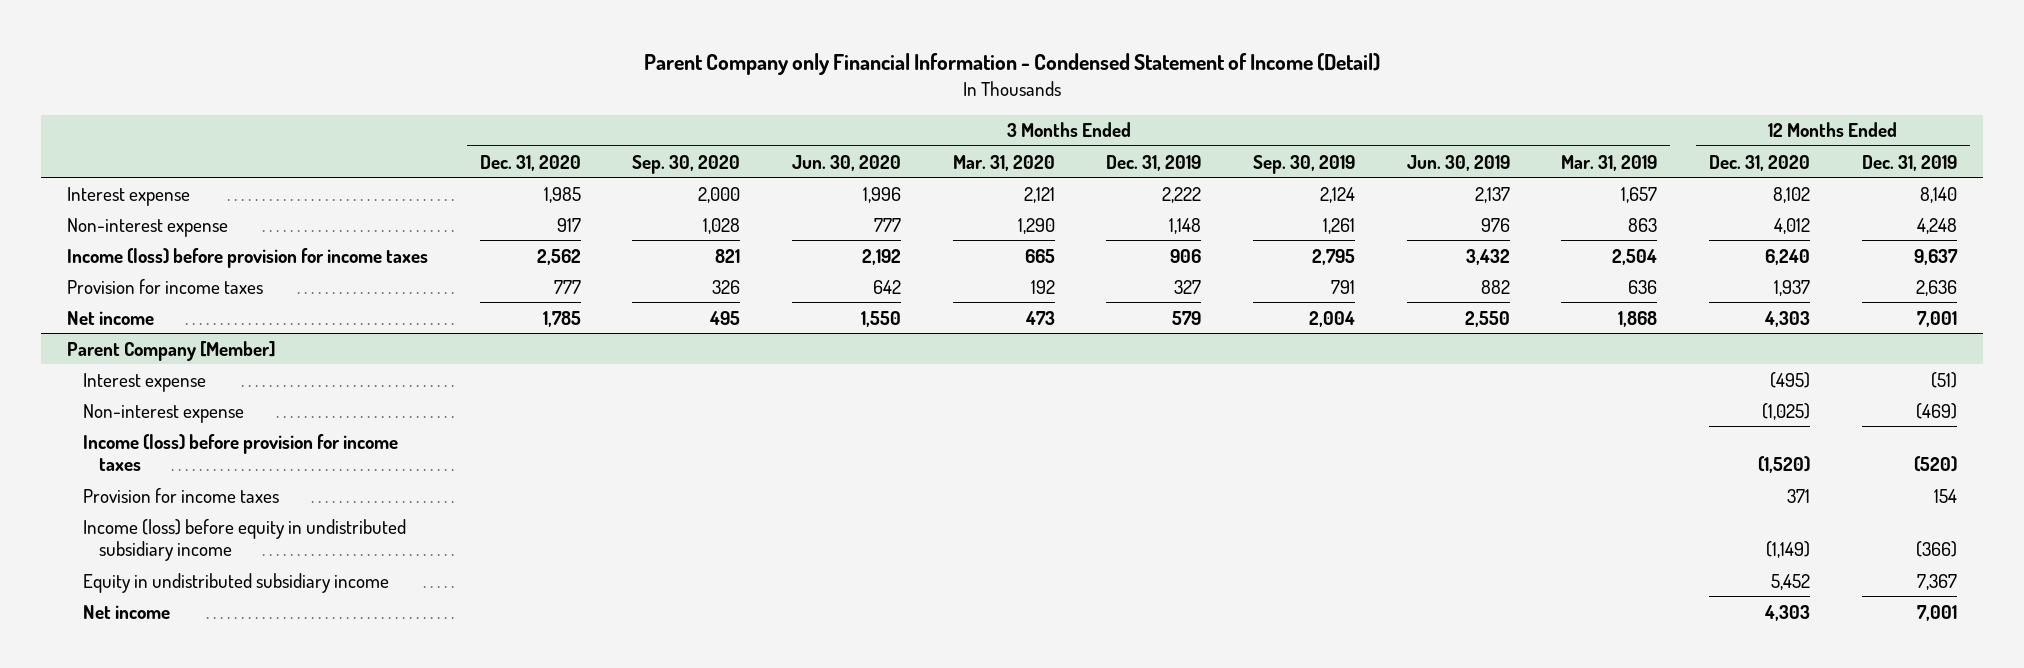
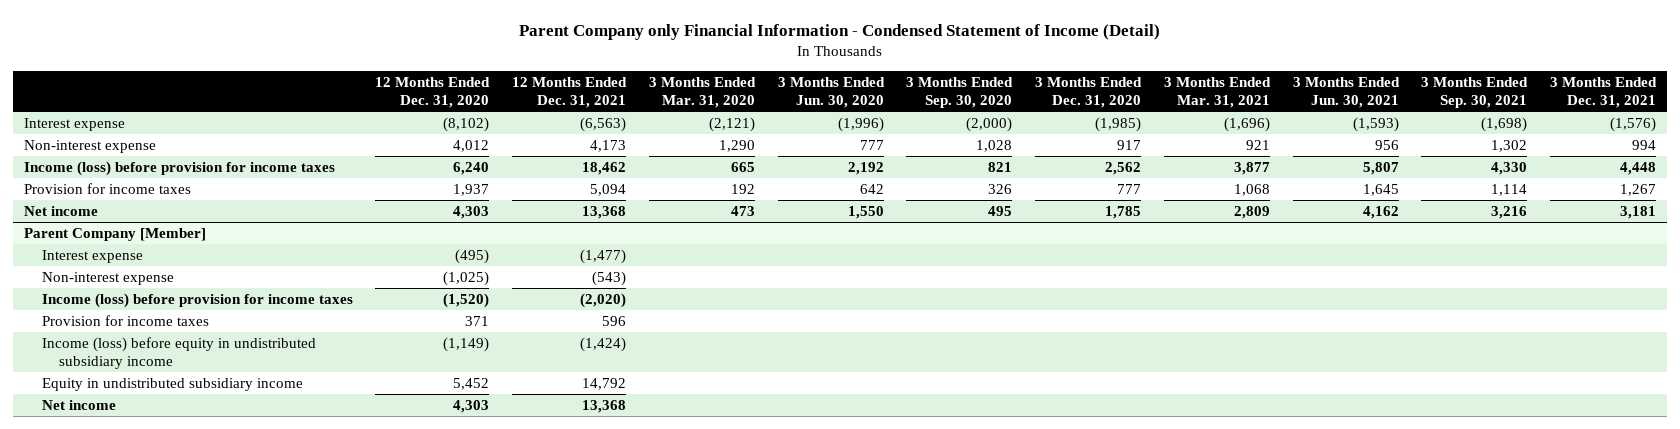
[1106,154,1202,171] Dec. 31, 2019 -> none
[1253,154,1356,174] Sep. 30, 2019 -> none
[1406,154,1510,171] Jun. 30, 2019 -> none
[1561,154,1658,171] Mar. 31, 2019 -> none
[1861,154,1957,171] Dec. 31, 2019 -> none
none -> [512,77,628,108] 12 Months Ended Dec. 31, 2021
none -> [1163,77,1271,108] 3 Months Ended Mar. 31, 2021
none -> [1292,77,1400,108] 3 Months Ended Jun. 30, 2021
none -> [1421,77,1529,108] 3 Months Ended Sep. 30, 2021
none -> [1550,77,1658,108] 3 Months Ended Dec. 31, 2021
[543,186,581,203] 1,985 -> [1095,117,1142,133] (1,985)
[698,186,741,203] 2,000 -> [966,117,1013,133] (2,000)
[863,186,902,203] 1,996 -> [837,117,884,133] (1,996)
[1023,186,1055,203] 2,121 -> [708,117,755,133] (2,121)
[1773,186,1811,203] 8,102 -> [443,117,490,133] (8,102)

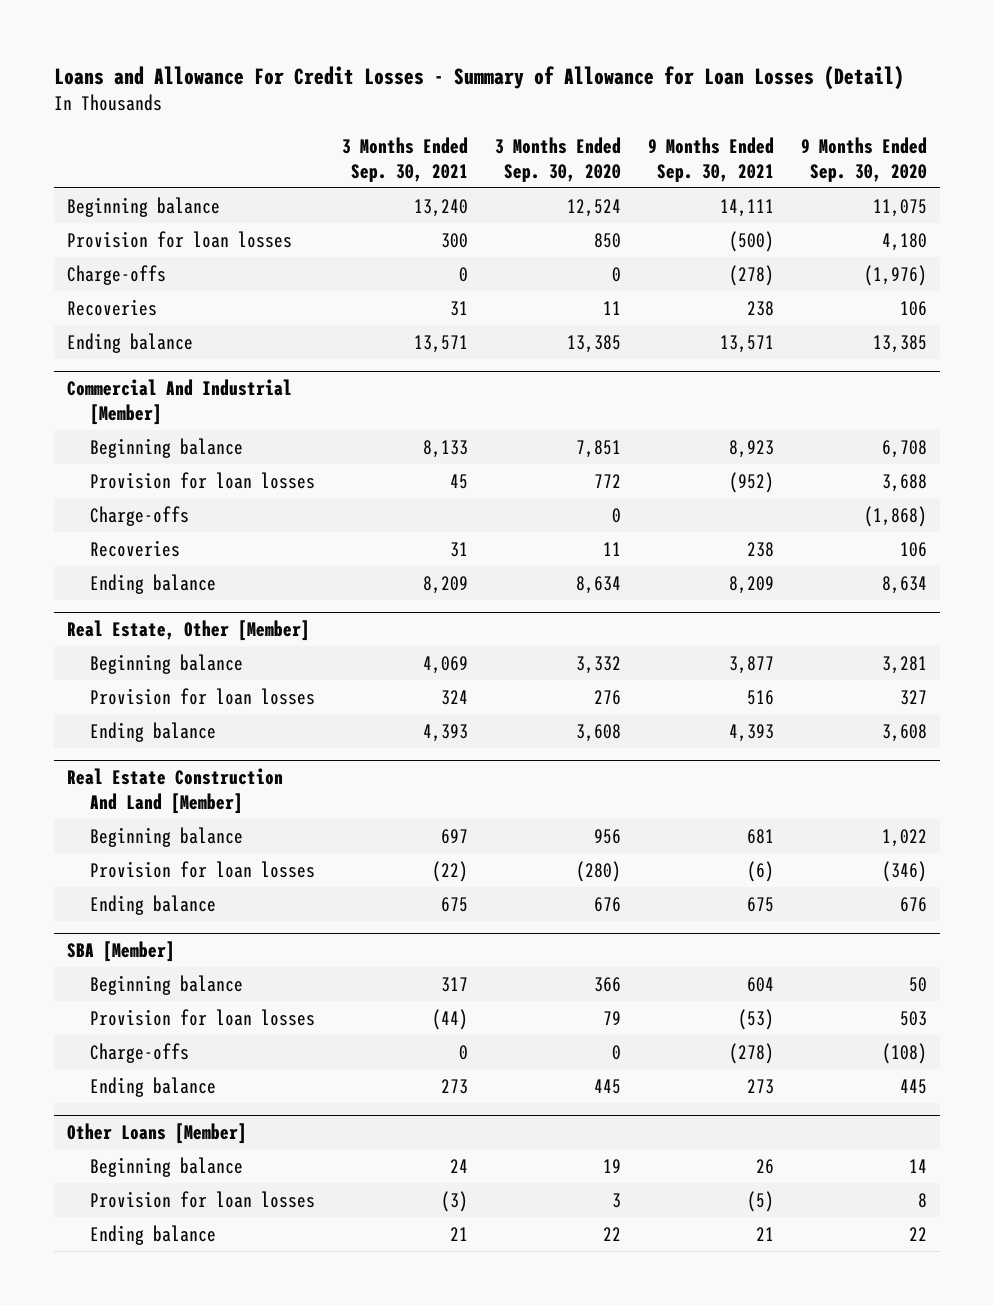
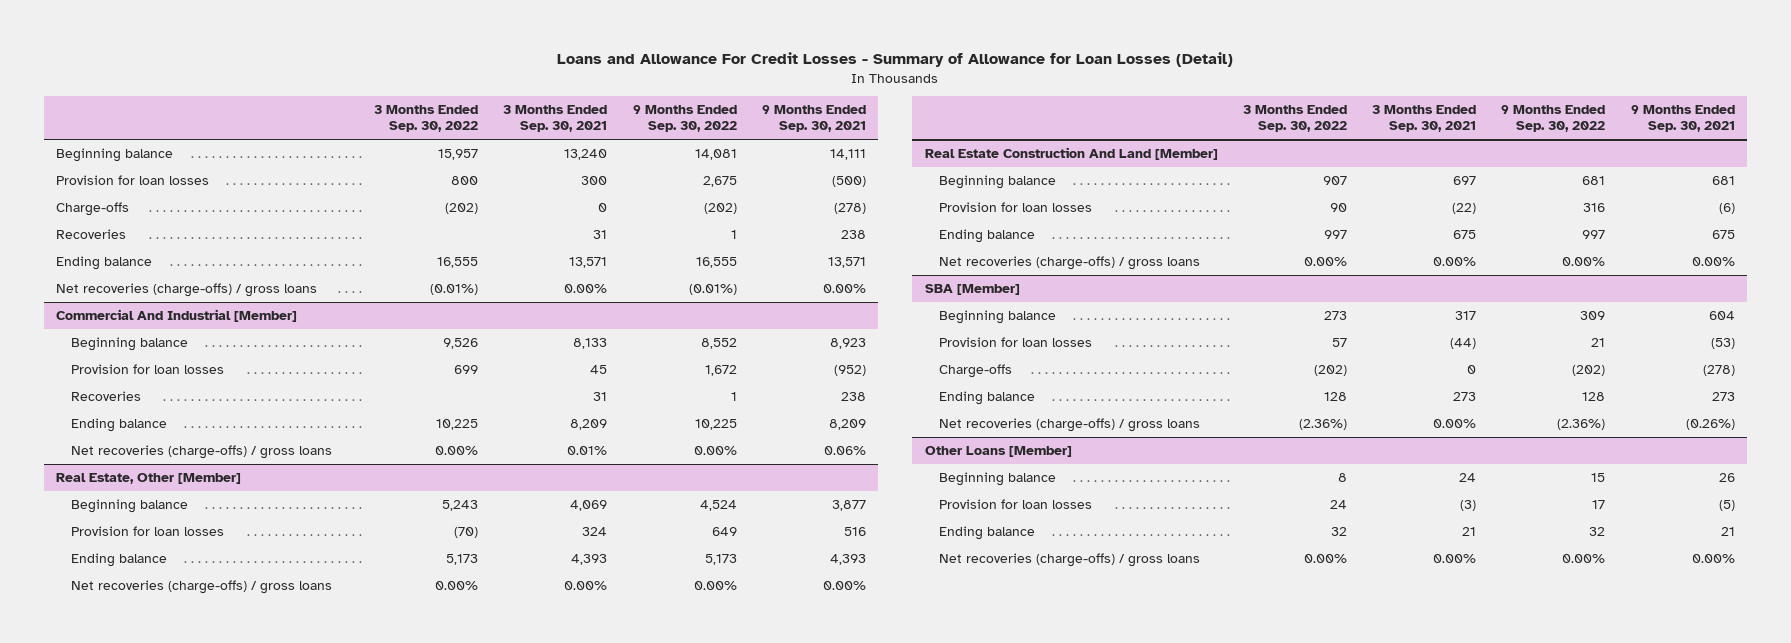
[494,136,621,182] 3 Months Ended Sep. 30, 2020 -> none
[800,136,927,182] 9 Months Ended Sep. 30, 2020 -> none
none -> [374,105,479,133] 3 Months Ended Sep. 30, 2022
none -> [632,105,737,133] 9 Months Ended Sep. 30, 2022
none -> [56,282,318,297] Net recoveries (charge-offs) / gross loans
[89,505,189,526] Charge-offs -> none
none -> [70,444,332,459] Net recoveries (charge-offs) / gross loans
none -> [70,579,332,594] Net recoveries (charge-offs) / gross loans
none -> [939,255,1201,270] Net recoveries (charge-offs) / gross loans
none -> [939,417,1201,432] Net recoveries (charge-offs) / gross loans
none -> [939,552,1201,567] Net recoveries (charge-offs) / gross loans

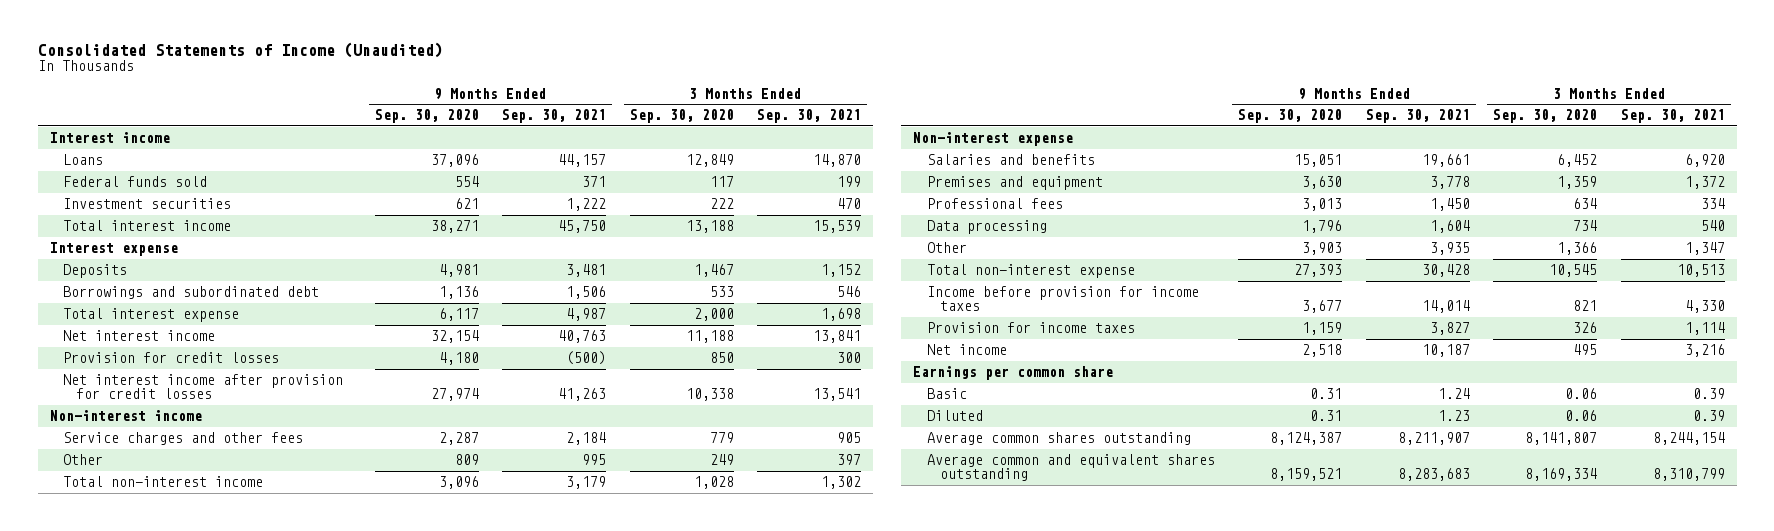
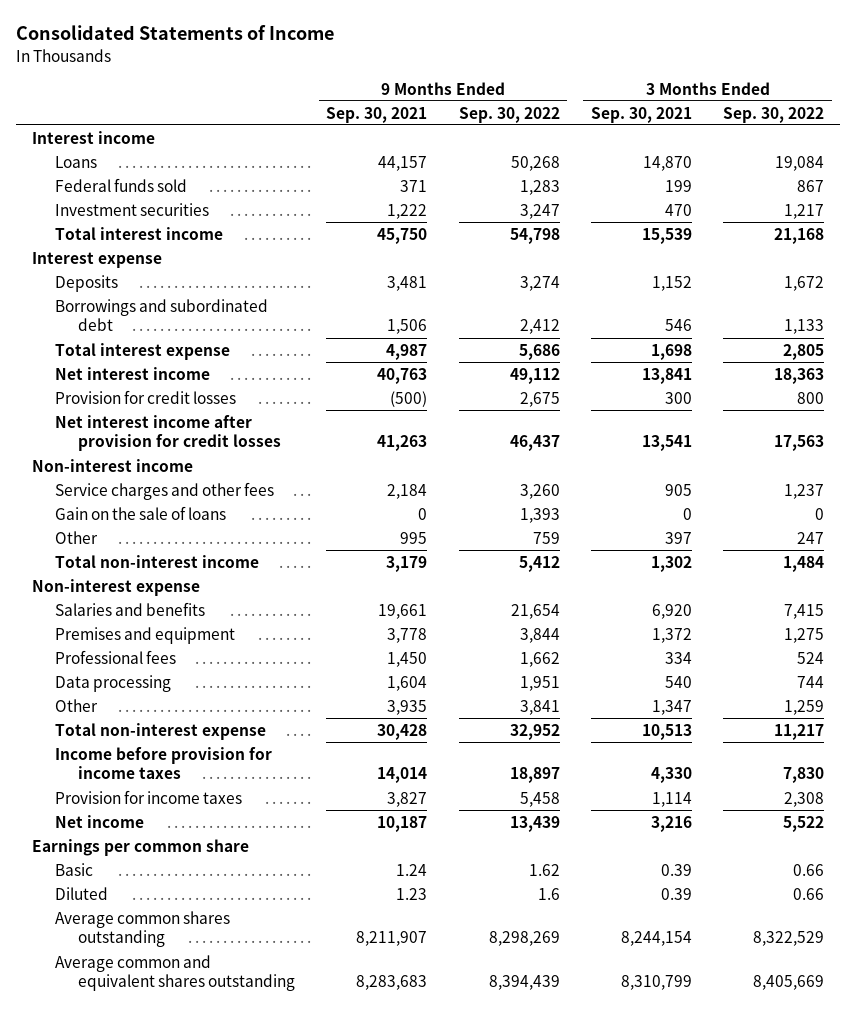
[37,41,443,58] Consolidated Statements of Income (Unaudited) -> [15,25,334,41] Consolidated Statements of Income
[374,109,479,124] Sep. 30, 2020 -> none
[629,109,734,124] Sep. 30, 2020 -> none
none -> [458,106,560,123] Sep. 30, 2022
none -> [723,106,825,123] Sep. 30, 2022
none -> [54,505,226,520] Gain on the sale of loans

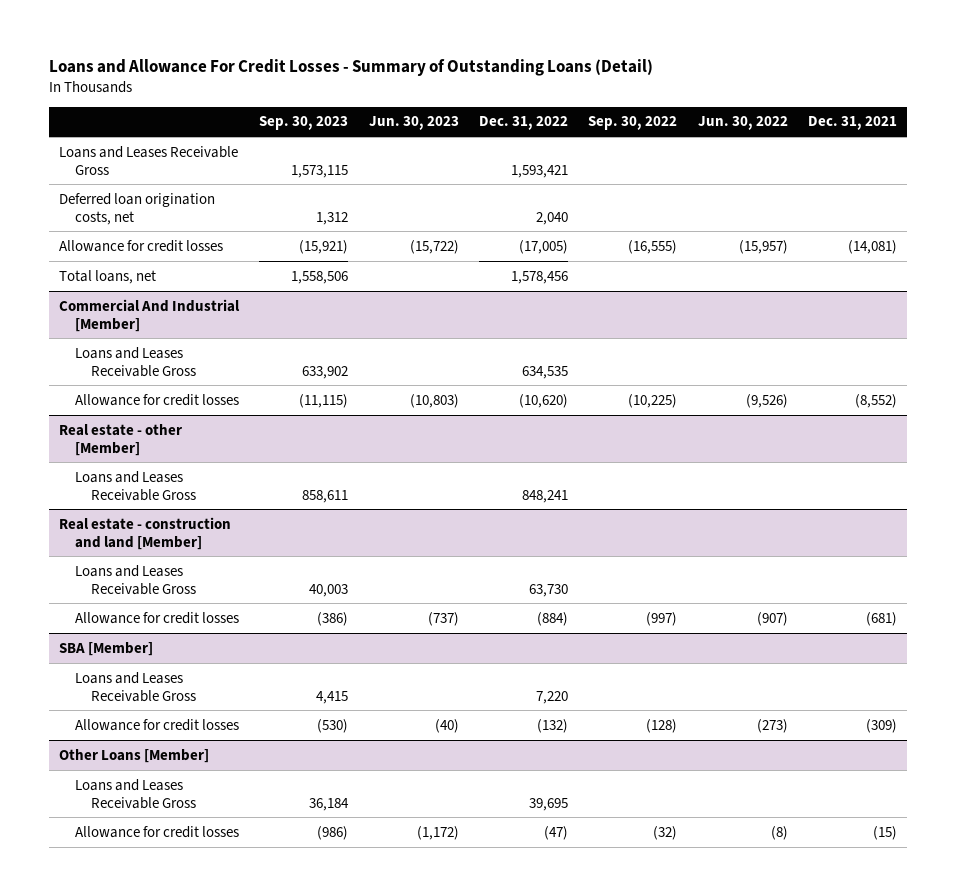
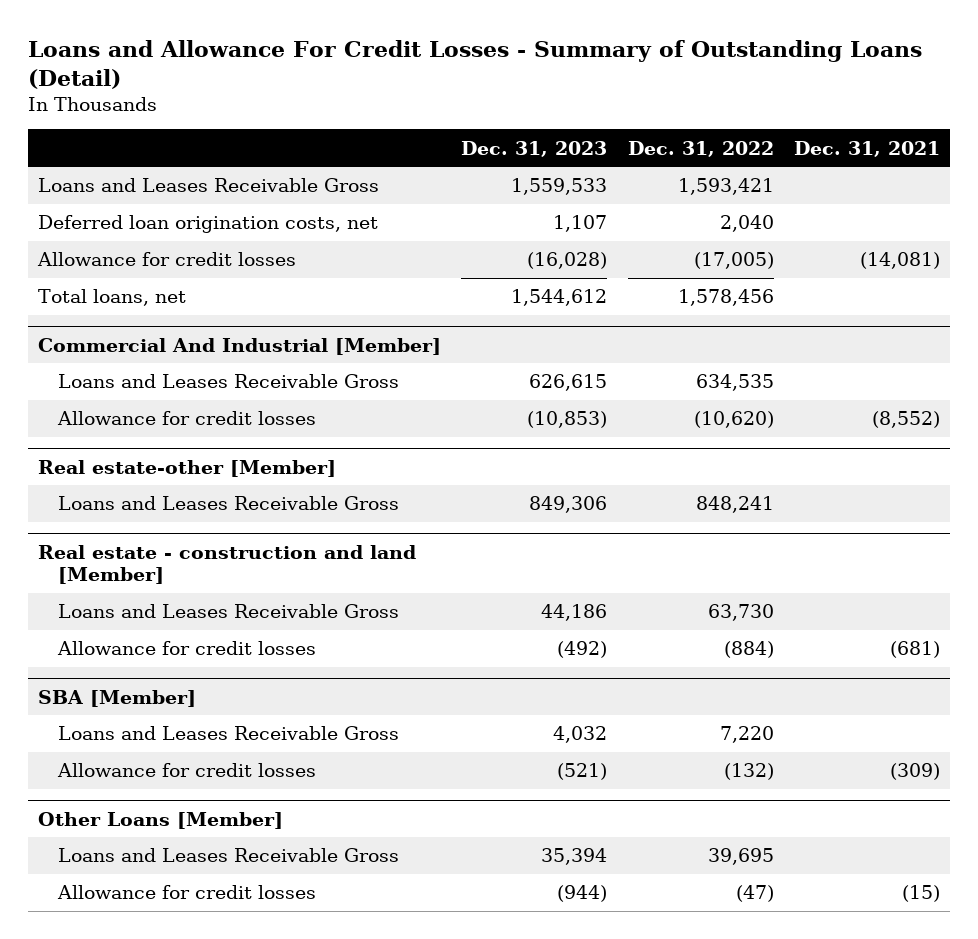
[259,116,349,131] Sep. 30, 2023 -> none
[368,116,459,131] Jun. 30, 2023 -> none
[588,116,678,131] Sep. 30, 2022 -> none
[697,116,788,131] Jun. 30, 2022 -> none
none -> [461,140,608,157] Dec. 31, 2023
[59,423,183,456] Real estate - other [Member] -> [38,459,337,477] Real estate-other [Member]

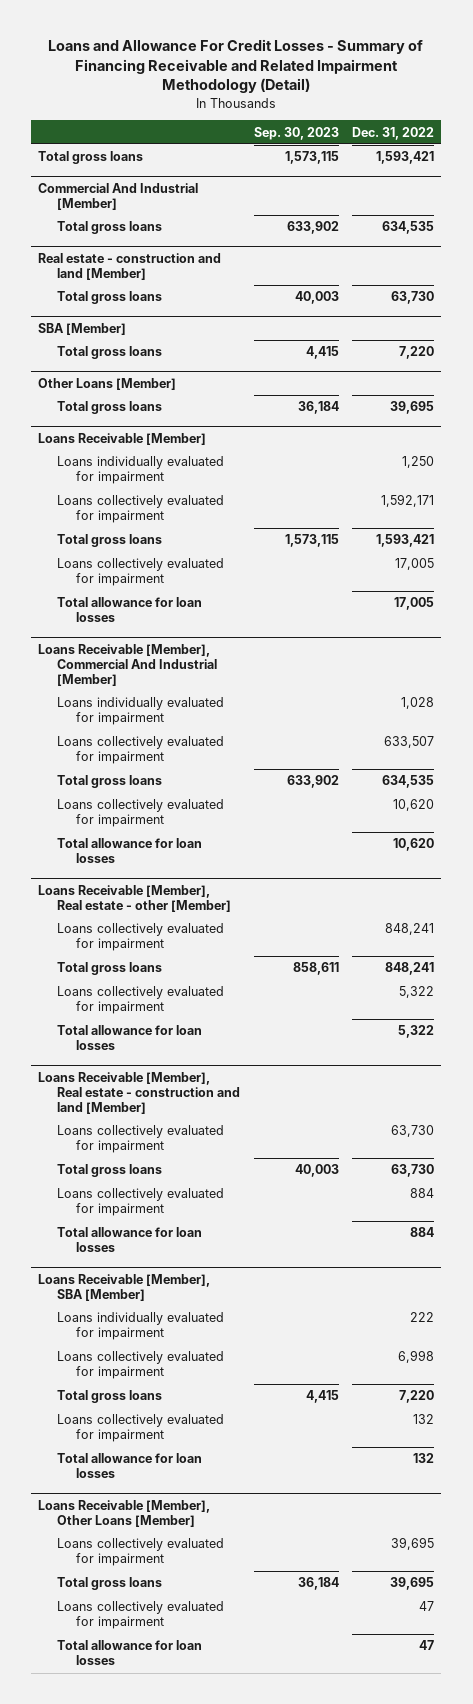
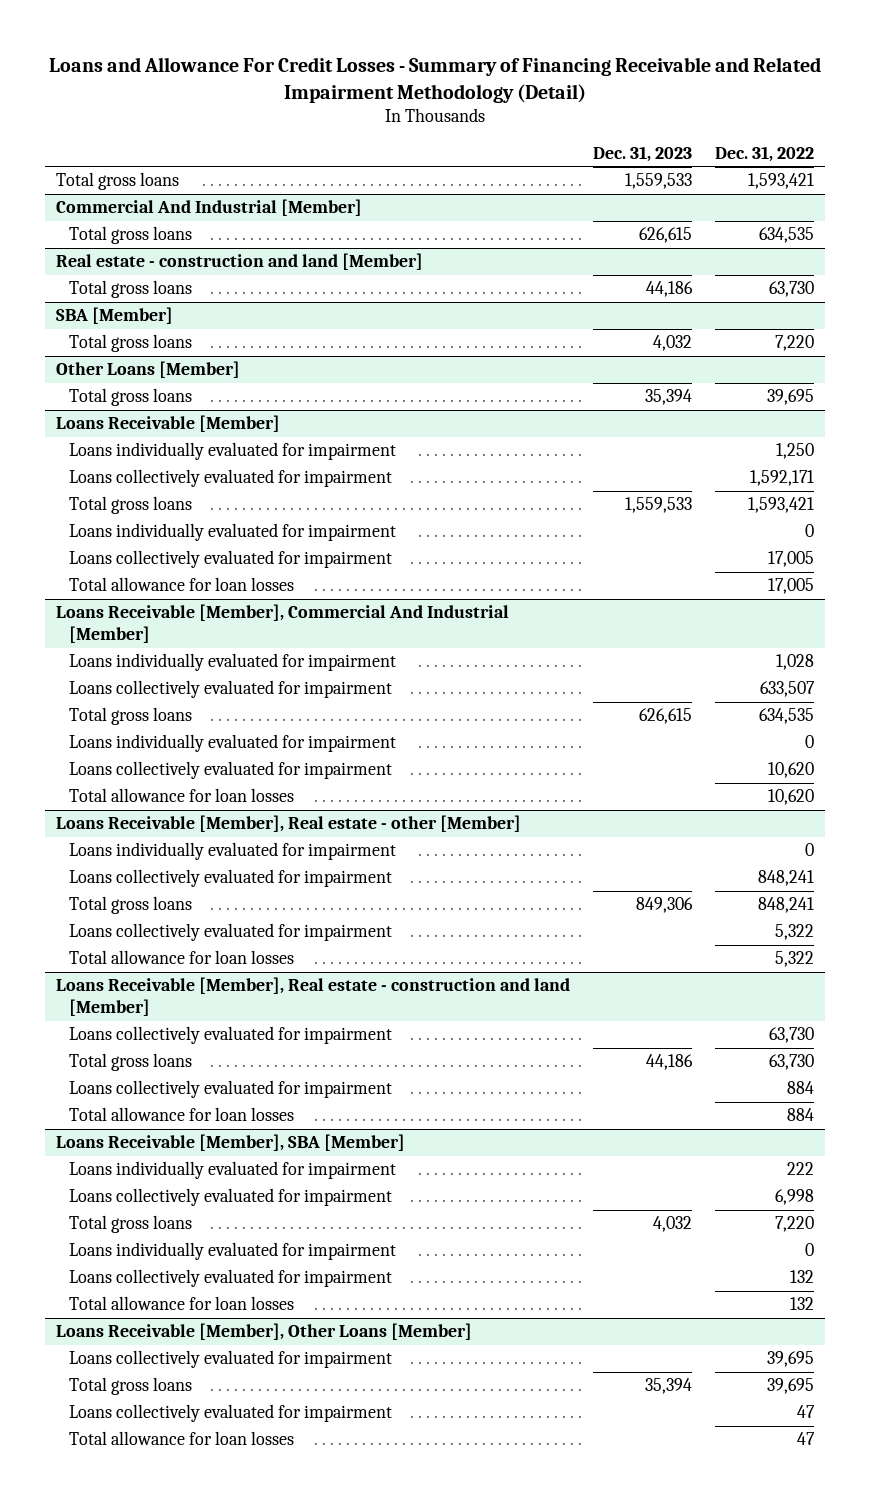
[253,126,339,140] Sep. 30, 2023 -> none
none -> [593,145,693,162] Dec. 31, 2023
none -> [69,523,397,542] Loans individually evaluated for impairment
none -> [69,734,397,753] Loans individually evaluated for impairment
none -> [69,842,397,861] Loans individually evaluated for impairment
none -> [69,1242,397,1261] Loans individually evaluated for impairment

